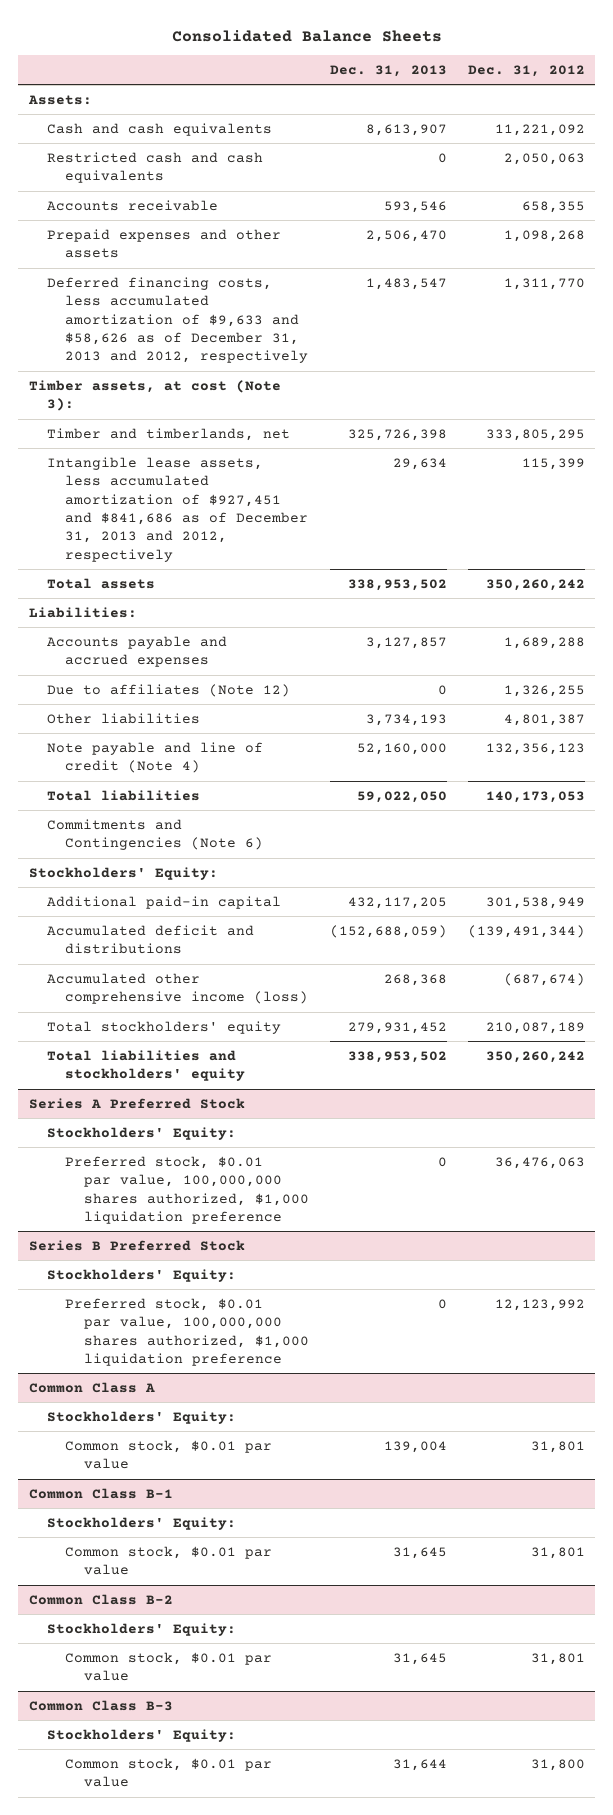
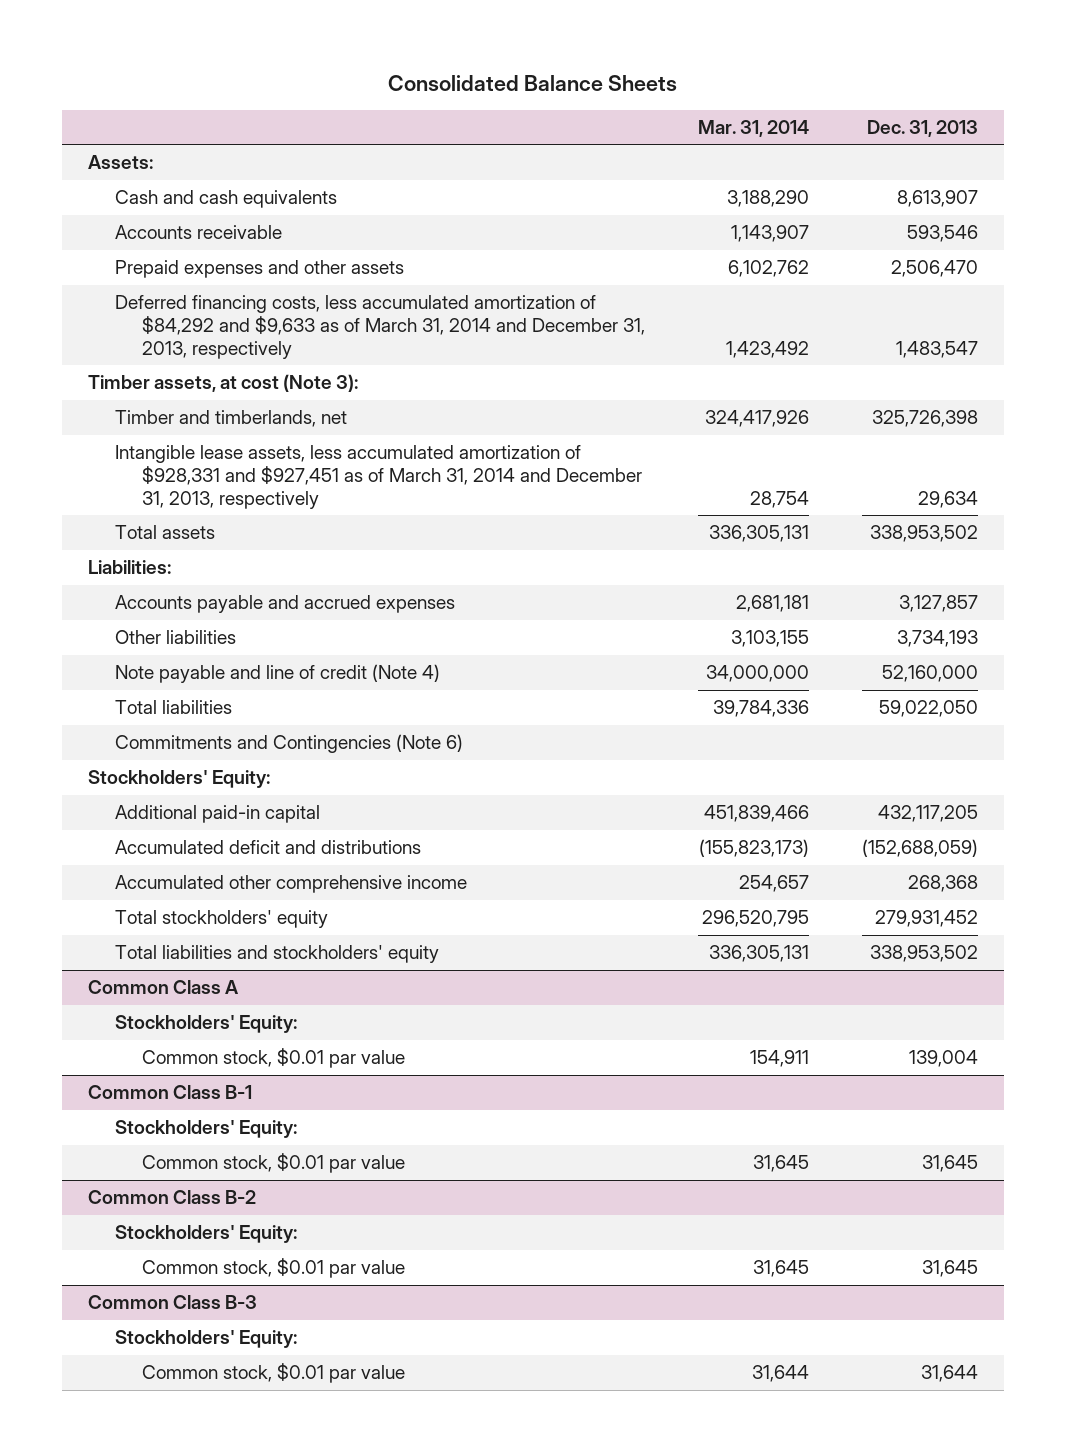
[467,64,585,77] Dec. 31, 2012 -> none
none -> [697,119,809,137] Mar. 31, 2014
[47,151,264,184] Restricted cash and cash equivalents -> none
[47,276,309,364] Deferred financing costs, less accumulated amortization of $9,633 and $58,626 as of December 31, 2013 and 2012, respectively -> [114,295,645,359] Deferred financing costs, less accumulated amortization of $84,292 and $9,633 as of March 31, 2014 and December 31, 2013, respectively
[47,456,309,562] Intangible lease assets, less accumulated amortization of $927,451 and $841,686 as of December 31, 2013 and 2012, respectively -> [114,445,642,509] Intangible lease assets, less accumulated amortization of $928,331 and $927,451 as of March 31, 2014 and December 31, 2013, respectively
[47,683,291,697] Due to affiliates (Note 12) -> none
[47,972,309,1005] Accumulated other comprehensive income (loss) -> [114,875,467,894] Accumulated other comprehensive income
[28,1097,245,1109] Series A Preferred Stock -> none
[47,1126,237,1140] Stockholders' Equity: -> none
[65,1155,309,1224] Preferred stock, $0.01 par value, 100,000,000 shares authorized, $1,000 liquidation preference -> none
[28,1239,245,1251] Series B Preferred Stock -> none
[47,1268,237,1282] Stockholders' Equity: -> none
[65,1297,309,1366] Preferred stock, $0.01 par value, 100,000,000 shares authorized, $1,000 liquidation preference -> none

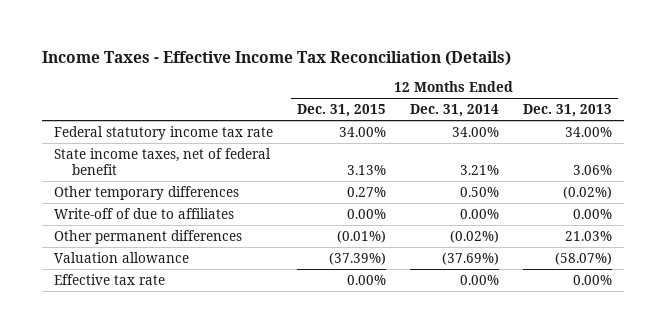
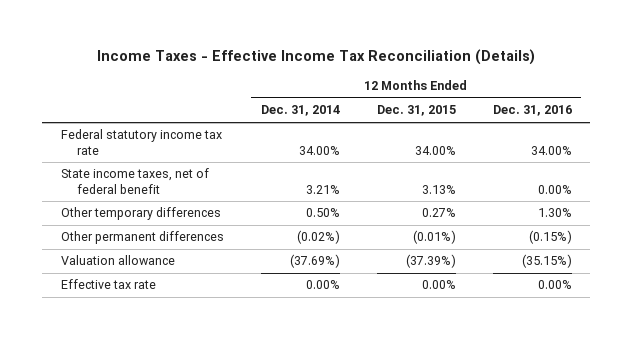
[522,104,612,118] Dec. 31, 2013 -> none
none -> [492,105,572,117] Dec. 31, 2016
[53,207,234,219] Write-off of due to affiliates -> none

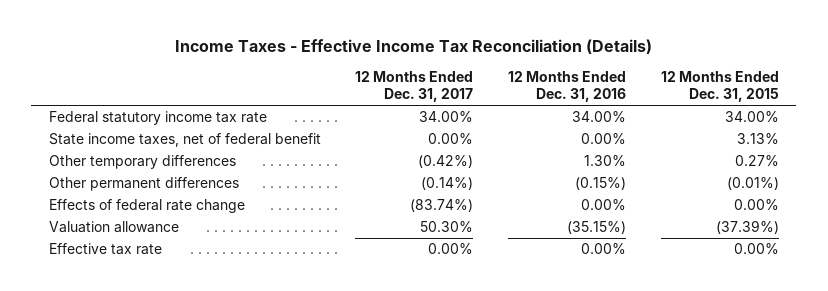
[260,105,340,117] Dec. 31, 2014 -> none
none -> [355,71,474,103] 12 Months Ended Dec. 31, 2017
none -> [48,198,245,213] Effects of federal rate change

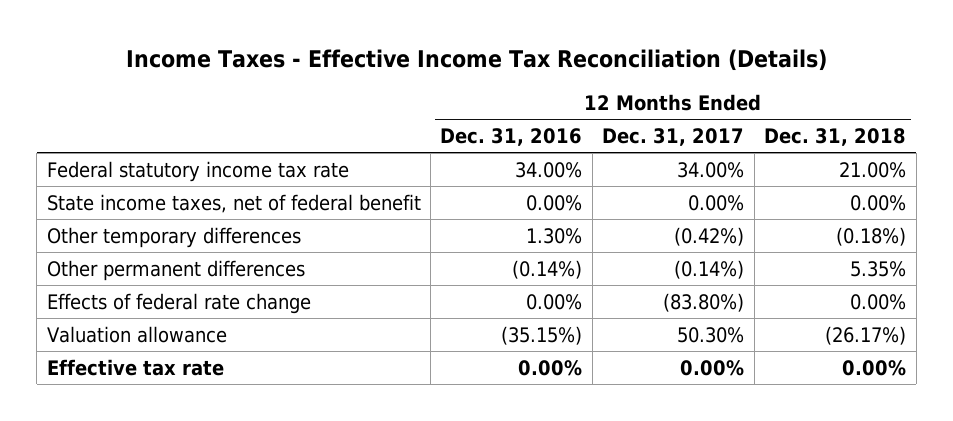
[660,71,779,103] 12 Months Ended Dec. 31, 2015 -> none
none -> [764,127,907,146] Dec. 31, 2018
[575,176,627,190] (0.15%) -> [512,259,583,279] (0.14%)
[410,198,474,212] (83.74%) -> [663,292,745,312] (83.80%)

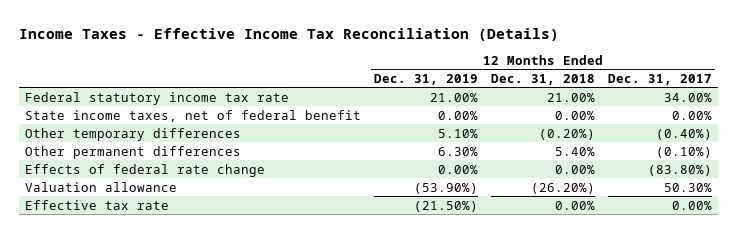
[440,127,583,146] Dec. 31, 2016 -> none
none -> [374,73,479,85] Dec. 31, 2019
[674,226,745,246] (0.42%) -> [655,128,712,140] (0.40%)
[836,226,907,246] (0.18%) -> [538,128,595,140] (0.20%)
[674,259,745,279] (0.14%) -> [655,146,712,158] (0.10%)
[850,260,907,277] 5.35% -> [554,146,595,156] 5.40%
[825,325,907,345] (26.17%) -> [530,182,595,194] (26.20%)

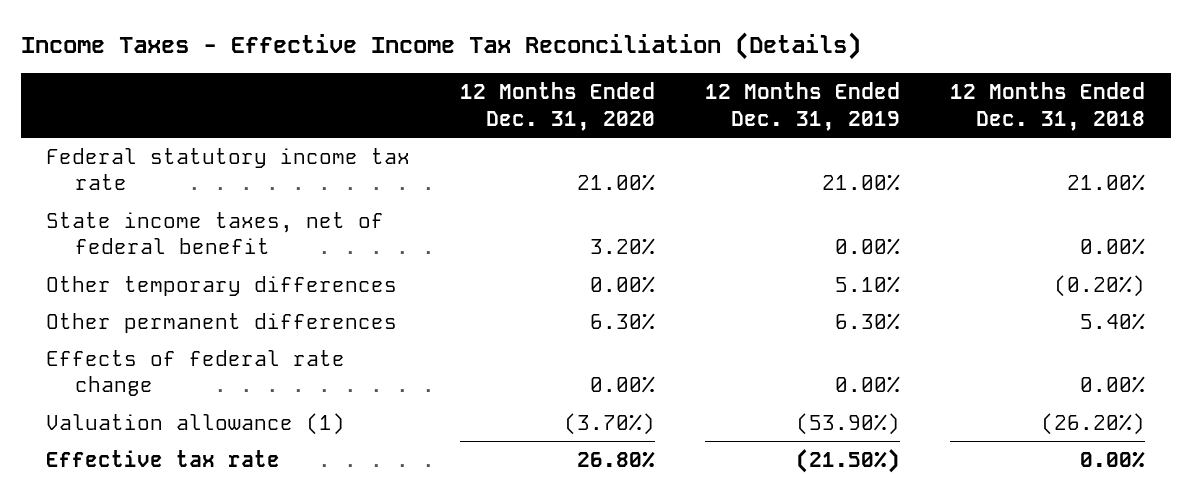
[607,73,712,85] Dec. 31, 2017 -> none
none -> [460,82,656,131] 12 Months Ended Dec. 31, 2020
[25,181,178,192] Valuation allowance -> [46,412,346,435] Valuation allowance (1)

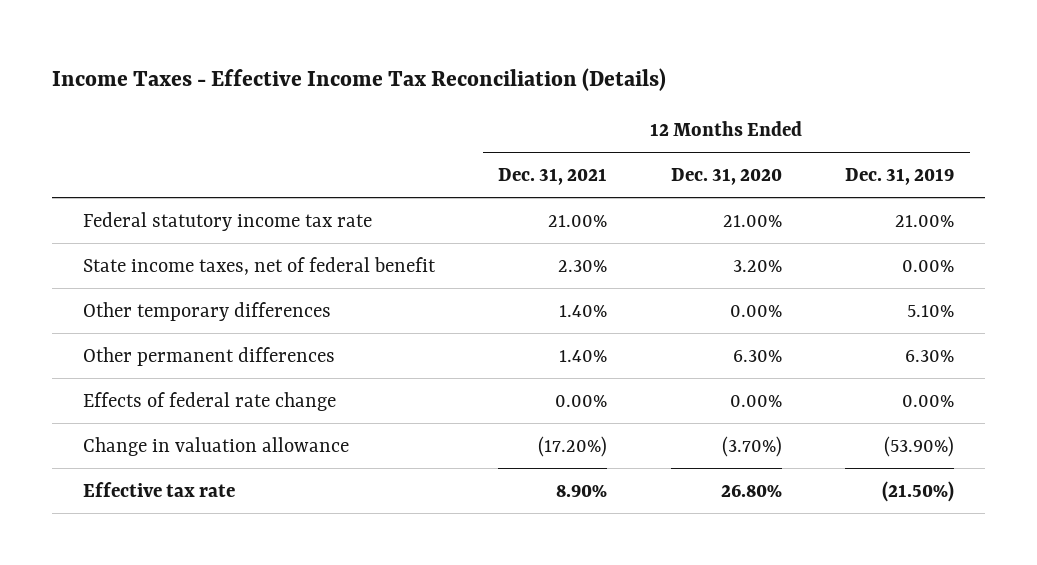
[950,82,1146,131] 12 Months Ended Dec. 31, 2018 -> none
none -> [498,168,608,186] Dec. 31, 2021
[46,412,346,435] Valuation allowance (1) -> [83,436,350,456] Change in valuation allowance

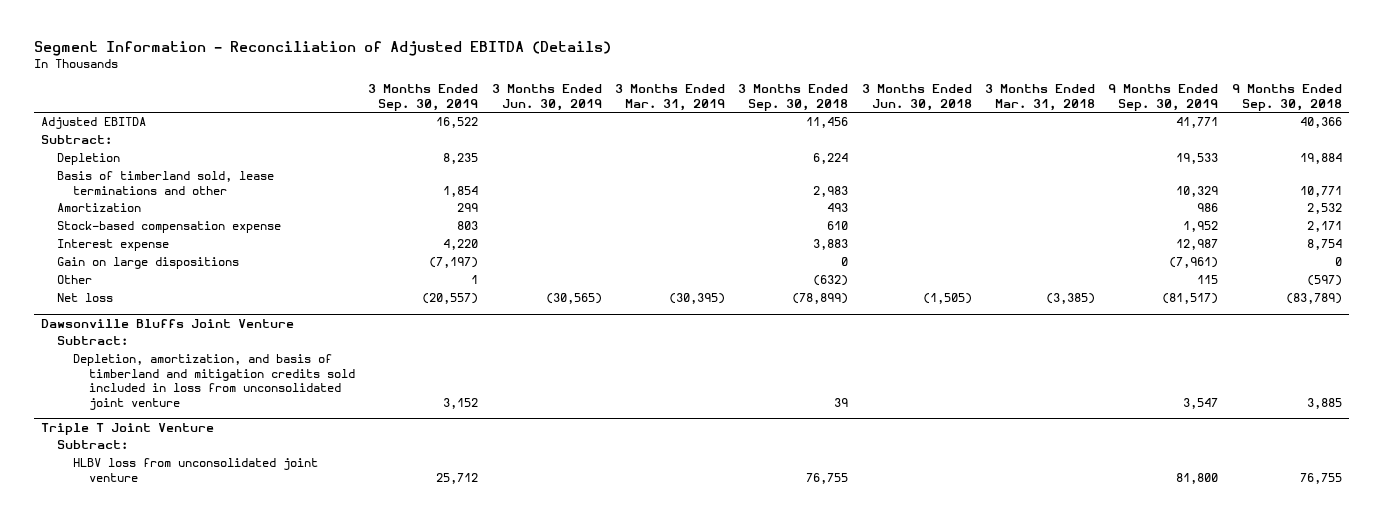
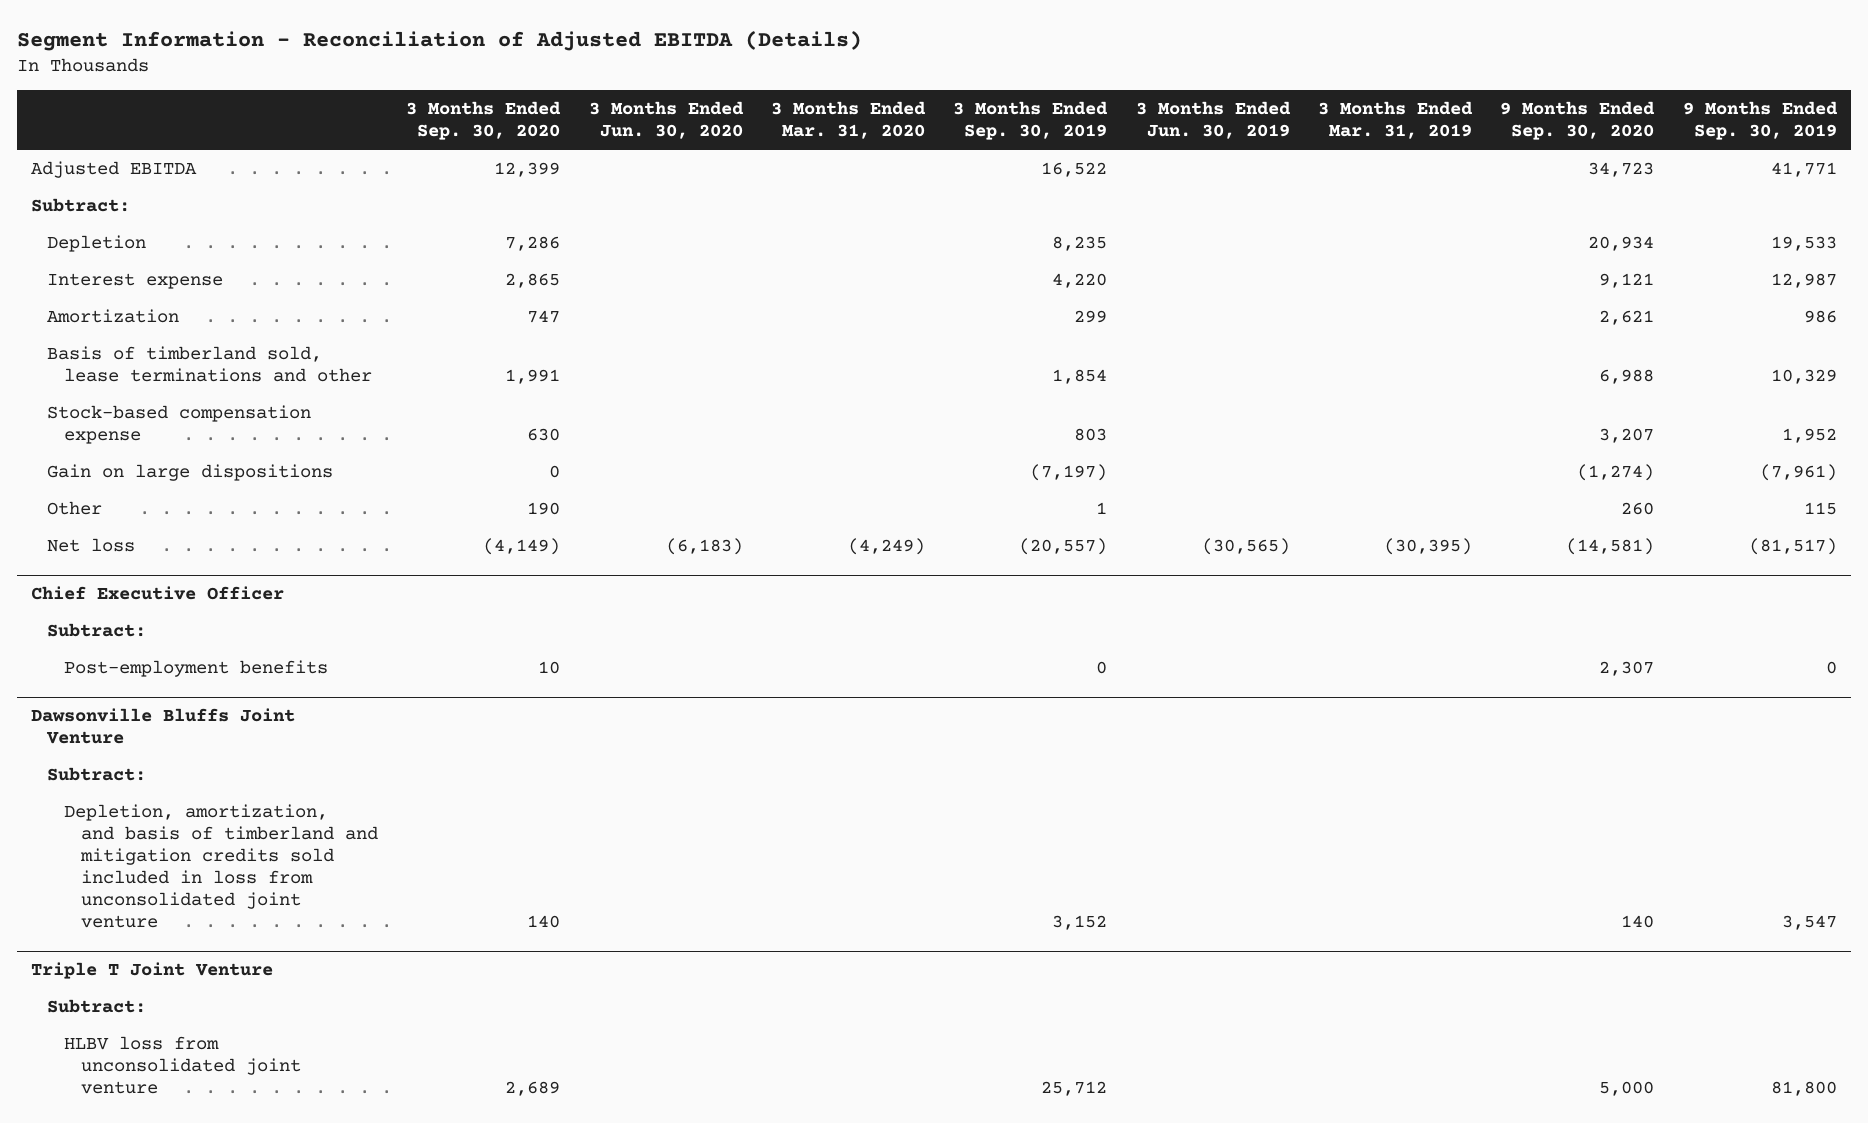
[738,84,849,111] 3 Months Ended Sep. 30, 2018 -> none
[861,84,972,111] 3 Months Ended Jun. 30, 2018 -> none
[985,84,1096,111] 3 Months Ended Mar. 31, 2018 -> none
[1231,84,1342,111] 9 Months Ended Sep. 30, 2018 -> none
none -> [406,101,562,141] 3 Months Ended Sep. 30, 2020
none -> [588,101,744,140] 3 Months Ended Jun. 30, 2020
none -> [770,101,926,140] 3 Months Ended Mar. 31, 2020
none -> [1500,101,1656,141] 9 Months Ended Sep. 30, 2020
[56,239,169,252] Interest expense -> [47,272,224,289] Interest expense
[56,171,274,195] Basis of timberland sold, lease terminations and other -> [47,345,373,382] Basis of timberland sold, lease terminations and other
none -> [30,585,284,600] Chief Executive Officer
none -> [47,622,147,637] Subtract:
none -> [64,659,329,677] Post-employment benefits

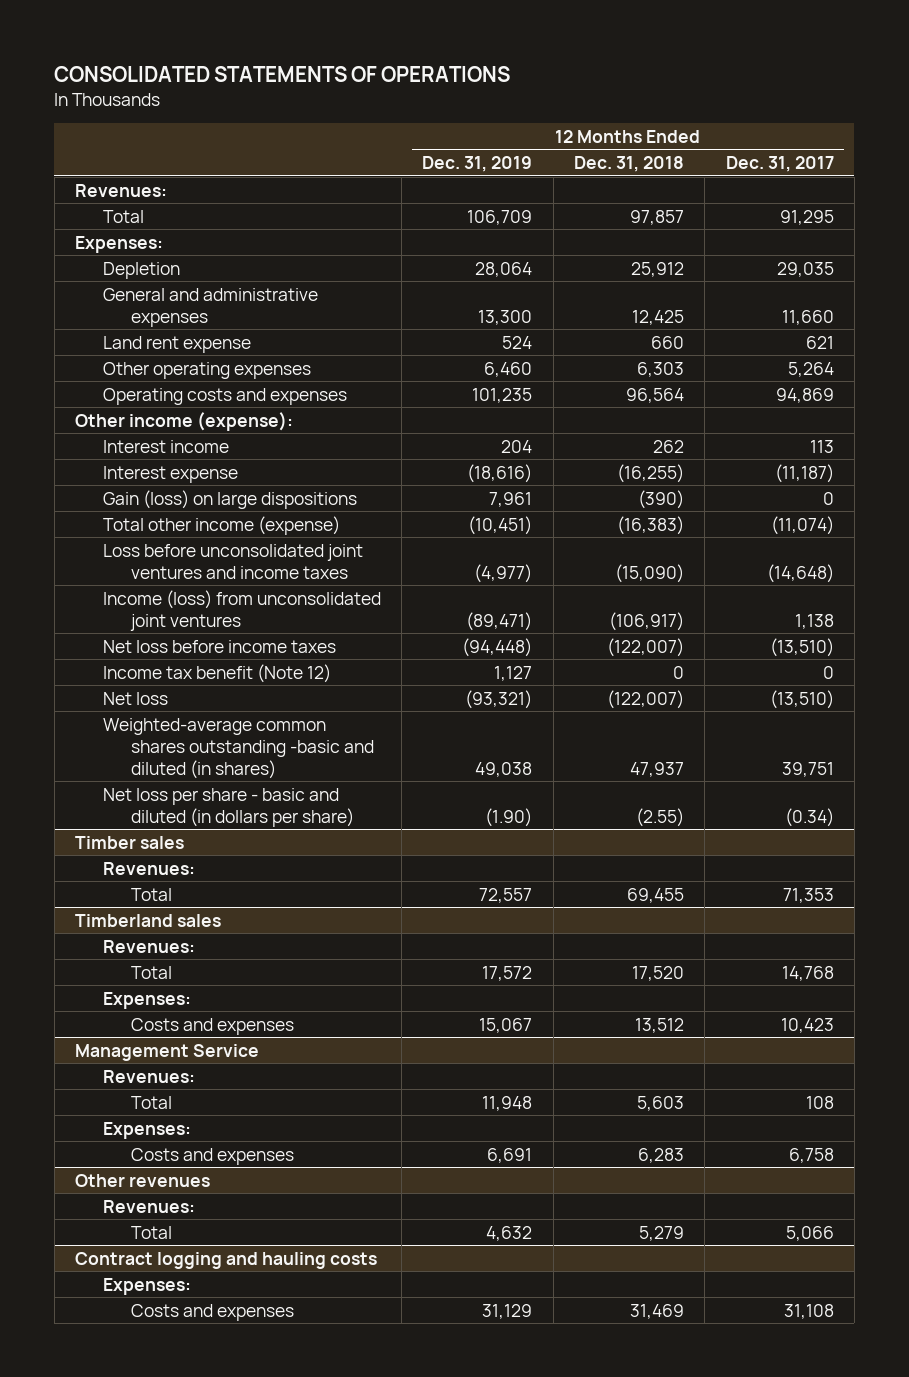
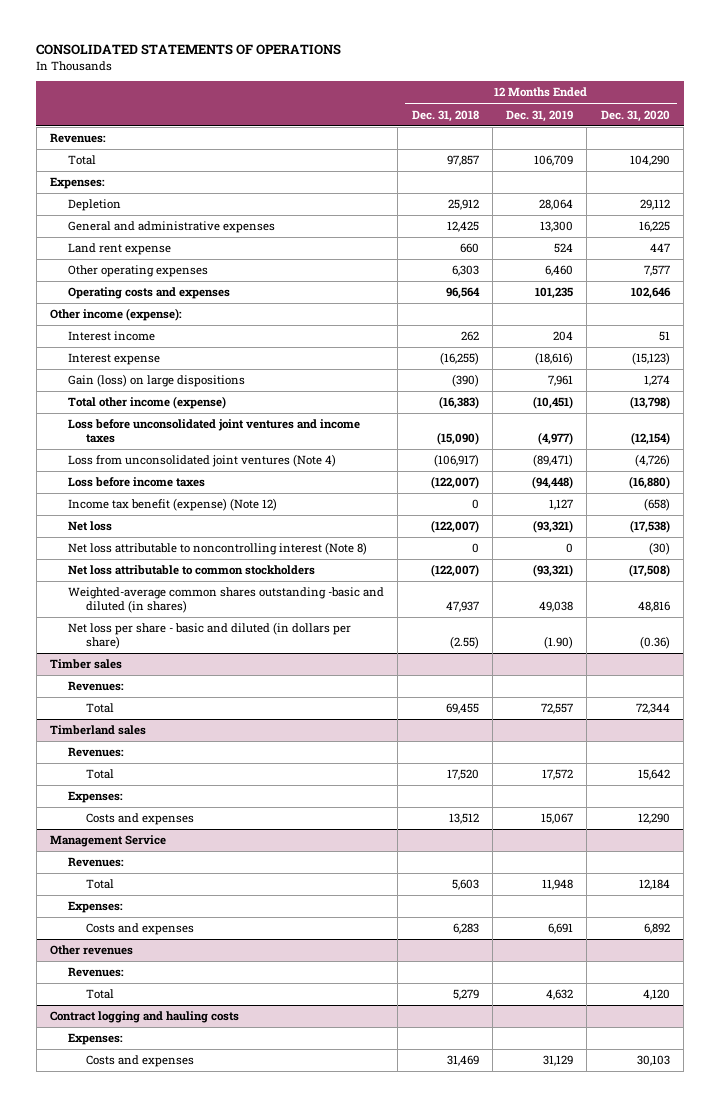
[725,156,834,173] Dec. 31, 2017 -> none
none -> [600,109,670,122] Dec. 31, 2020
[102,589,381,631] Income (loss) from unconsolidated joint ventures -> [67,454,336,468] Loss from unconsolidated joint ventures (Note 4)
[102,639,336,653] Net loss before income taxes -> [67,477,205,488] Loss before income taxes
[102,663,331,683] Income tax benefit (Note 12) -> [67,498,277,512] Income tax benefit (expense) (Note 12)
none -> [67,542,367,556] Net loss attributable to noncontrolling interest (Note 8)
none -> [67,565,315,576] Net loss attributable to common stockholders

